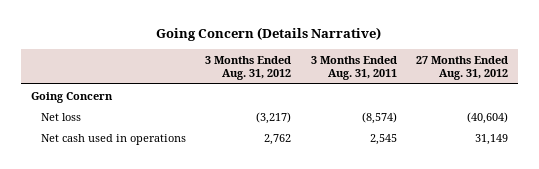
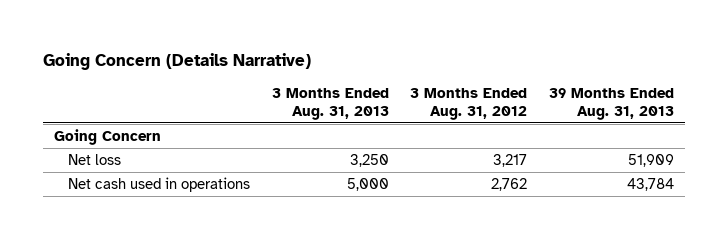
[310,55,397,81] 3 Months Ended Aug. 31, 2011 -> none
[416,55,509,81] 27 Months Ended Aug. 31, 2012 -> none
none -> [271,87,389,120] 3 Months Ended Aug. 31, 2013
none -> [549,87,675,120] 39 Months Ended Aug. 31, 2013
[256,111,292,124] (3,217) -> [493,154,528,168] 3,217

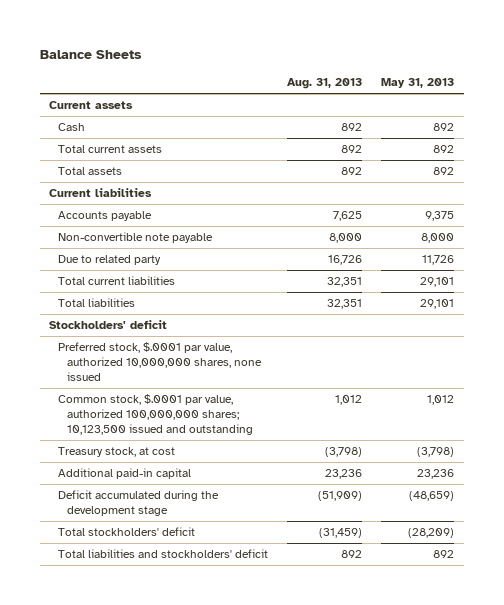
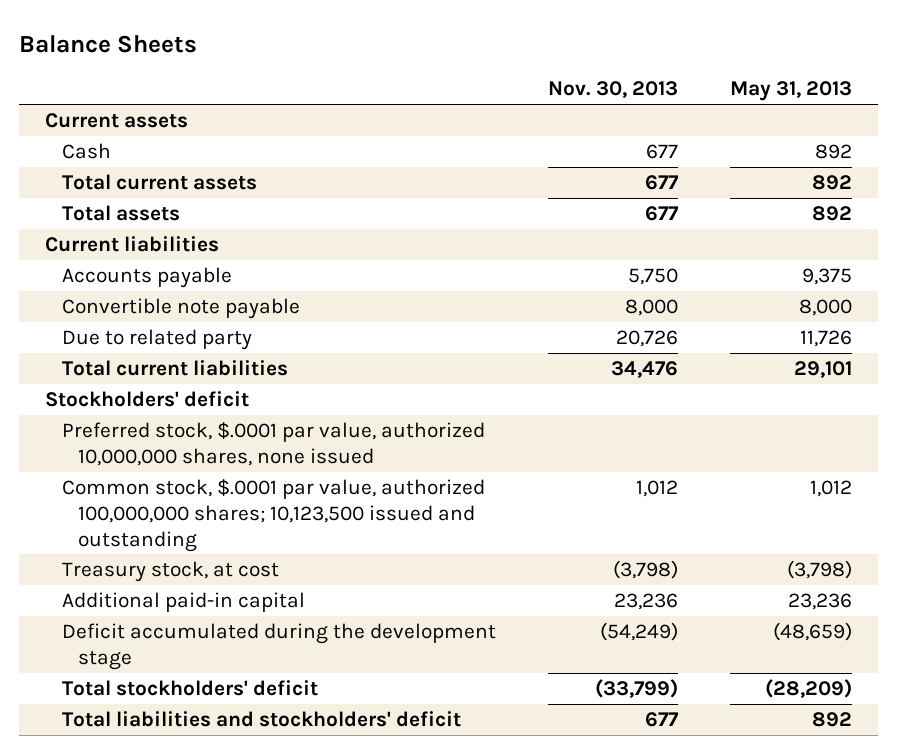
[287,78,363,90] Aug. 31, 2013 -> none
none -> [547,81,678,99] Nov. 30, 2013
[58,232,214,244] Non-convertible note payable -> [61,298,300,320] Convertible note payable
[58,298,136,308] Total liabilities -> none

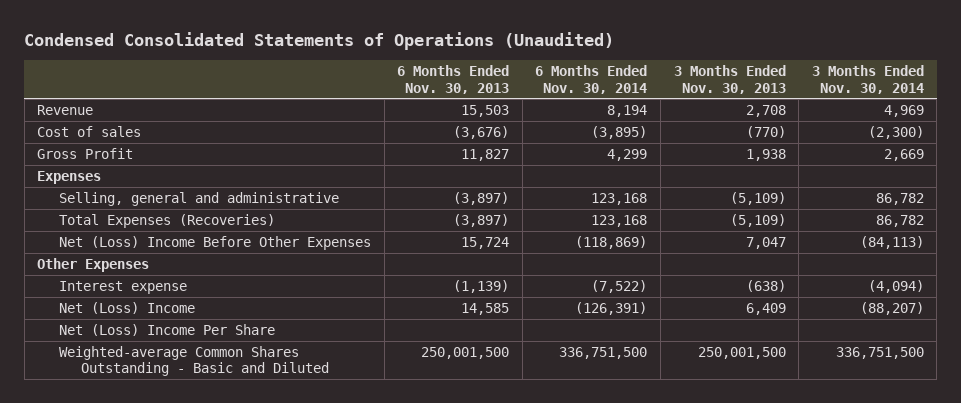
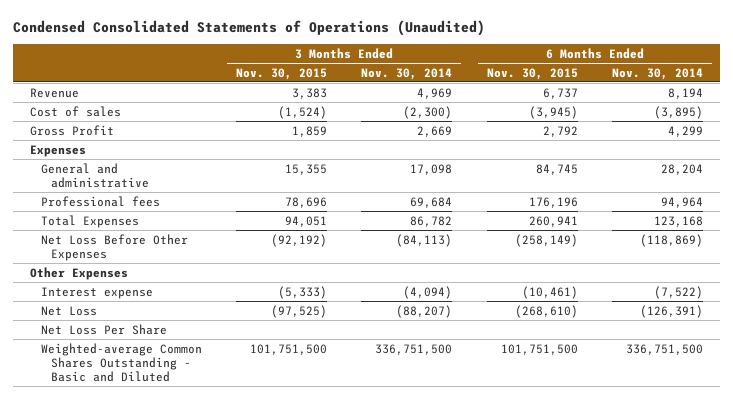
[397,65,510,94] 6 Months Ended Nov. 30, 2013 -> none
[673,65,786,94] 3 Months Ended Nov. 30, 2013 -> none
none -> [235,67,327,80] Nov. 30, 2015
none -> [486,67,578,80] Nov. 30, 2015
[59,191,340,206] Selling, general and administrative -> [40,162,149,188] General and administrative
[591,192,648,205] 123,168 -> [661,163,704,175] 28,204
[875,192,924,205] 86,782 -> [410,163,453,175] 17,098
none -> [40,195,160,207] Professional fees
[59,213,276,228] Total Expenses (Recoveries) -> [40,214,139,228] Total Expenses
[59,235,372,250] Net (Loss) Income Before Other Expenses -> [40,233,188,261] Net Loss Before Other Expenses
[59,301,196,314] Net (Loss) Income -> [40,305,97,316] Net Loss
[59,323,276,336] Net (Loss) Income Per Share -> [40,323,167,335] Net Loss Per Share

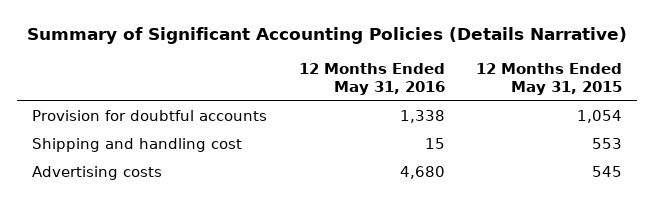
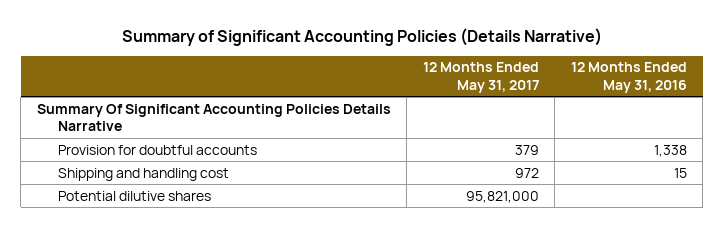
[475,63,622,95] 12 Months Ended May 31, 2015 -> none
none -> [422,62,539,93] 12 Months Ended May 31, 2017
none -> [36,103,391,131] Summary Of Significant Accounting Policies Details Narrative
[32,166,163,181] Advertising costs -> none
none -> [58,190,212,201] Potential dilutive shares

